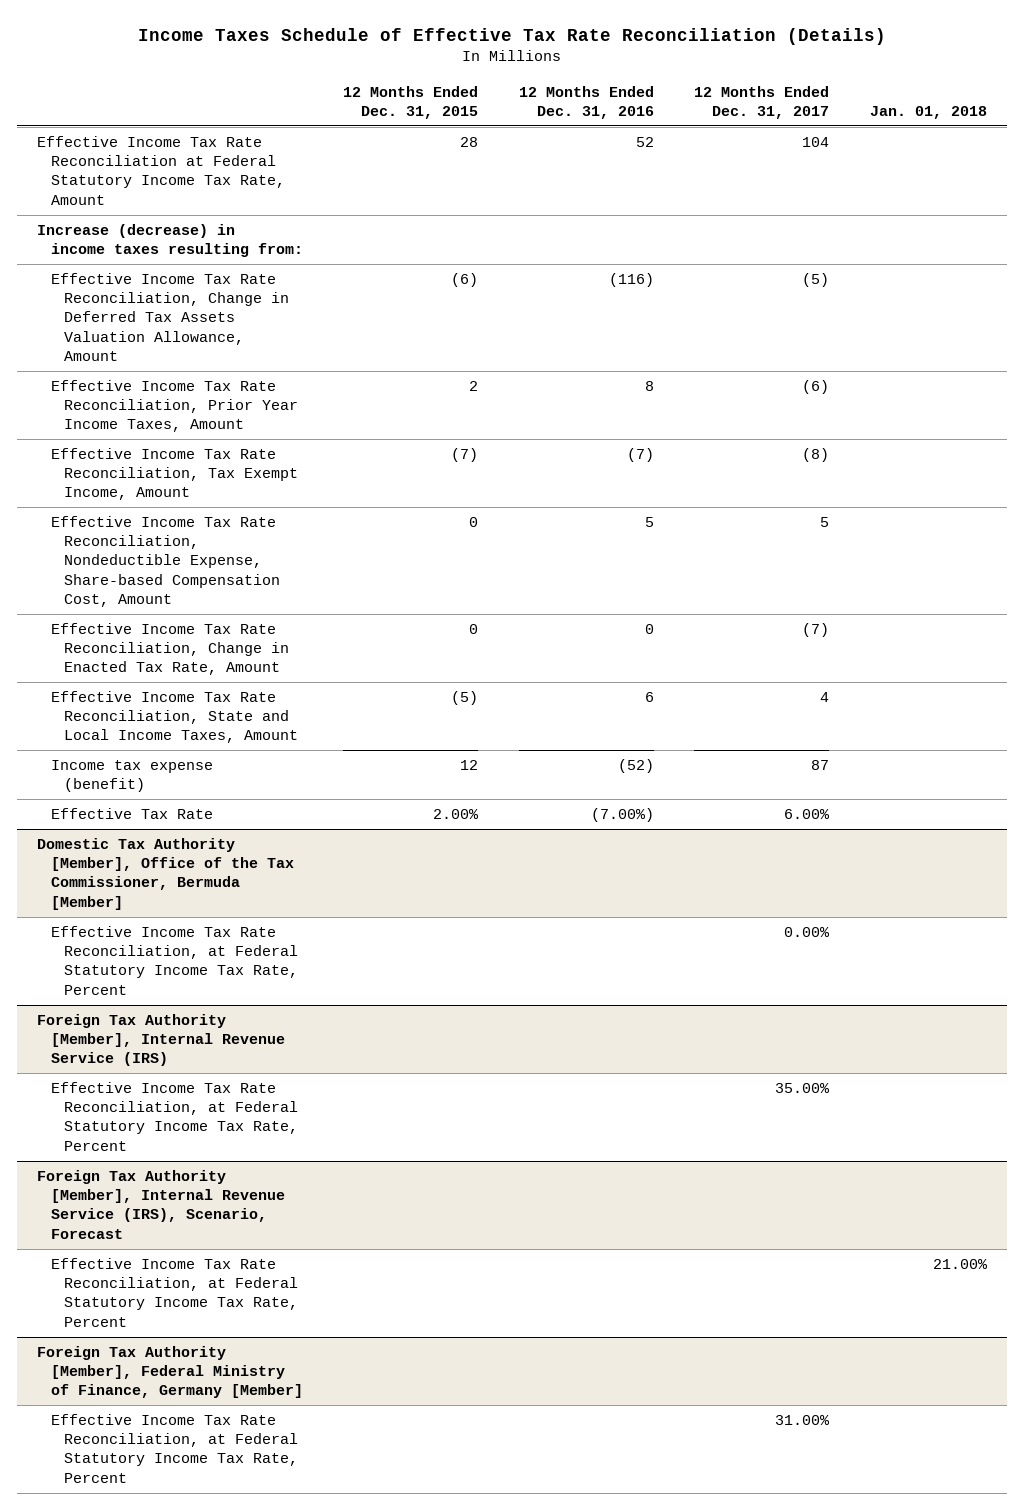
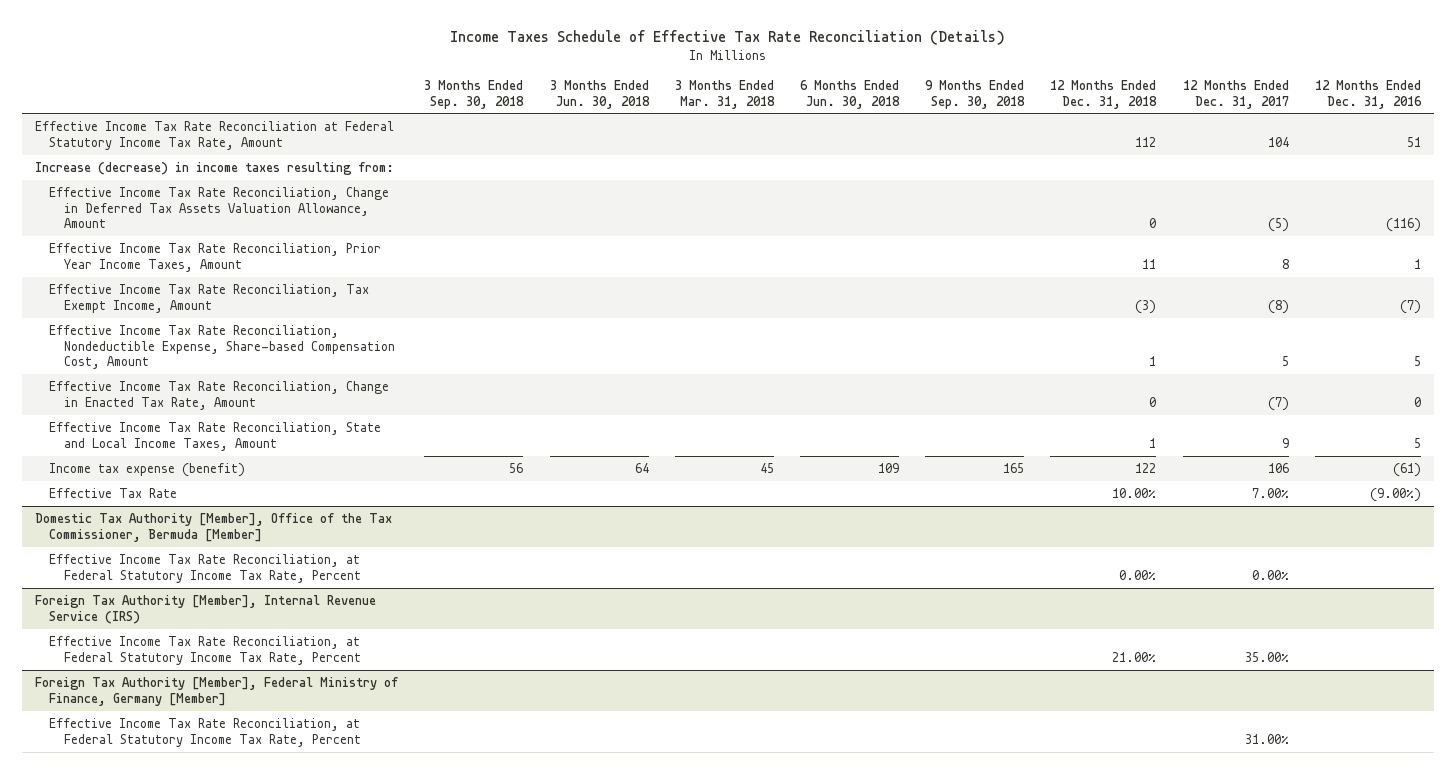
[343,85,479,119] 12 Months Ended Dec. 31, 2015 -> none
[870,105,988,119] Jan. 01, 2018 -> none
none -> [424,79,525,109] 3 Months Ended Sep. 30, 2018
none -> [549,79,650,109] 3 Months Ended Jun. 30, 2018
none -> [674,79,775,109] 3 Months Ended Mar. 31, 2018
none -> [800,79,901,109] 6 Months Ended Jun. 30, 2018
none -> [925,79,1026,109] 9 Months Ended Sep. 30, 2018
none -> [1050,79,1158,109] 12 Months Ended Dec. 31, 2018
[635,137,654,148] 52 -> [1406,136,1421,147] 51
[644,381,654,392] 8 -> [1413,258,1421,269] 1
[802,380,830,395] (6) -> [1281,258,1289,269] 8
[644,692,654,703] 6 -> [1413,437,1421,448] 5
[820,692,830,703] 4 -> [1281,437,1289,448] 9
[617,759,654,774] (52) -> [1392,462,1421,477] (61)
[811,760,830,771] 87 -> [1267,462,1289,473] 106
[590,808,654,823] (7.00%) -> [1369,487,1421,502] (9.00%)
[784,809,831,820] 6.00% -> [1251,487,1289,498] 7.00%
[37,1170,285,1239] Foreign Tax Authority [Member], Internal Revenue Service (IRS), Scenario, Forecast -> none
[50,1258,298,1327] Effective Income Tax Rate Reconciliation, at Federal Statutory Income Tax Rate, Percent -> none

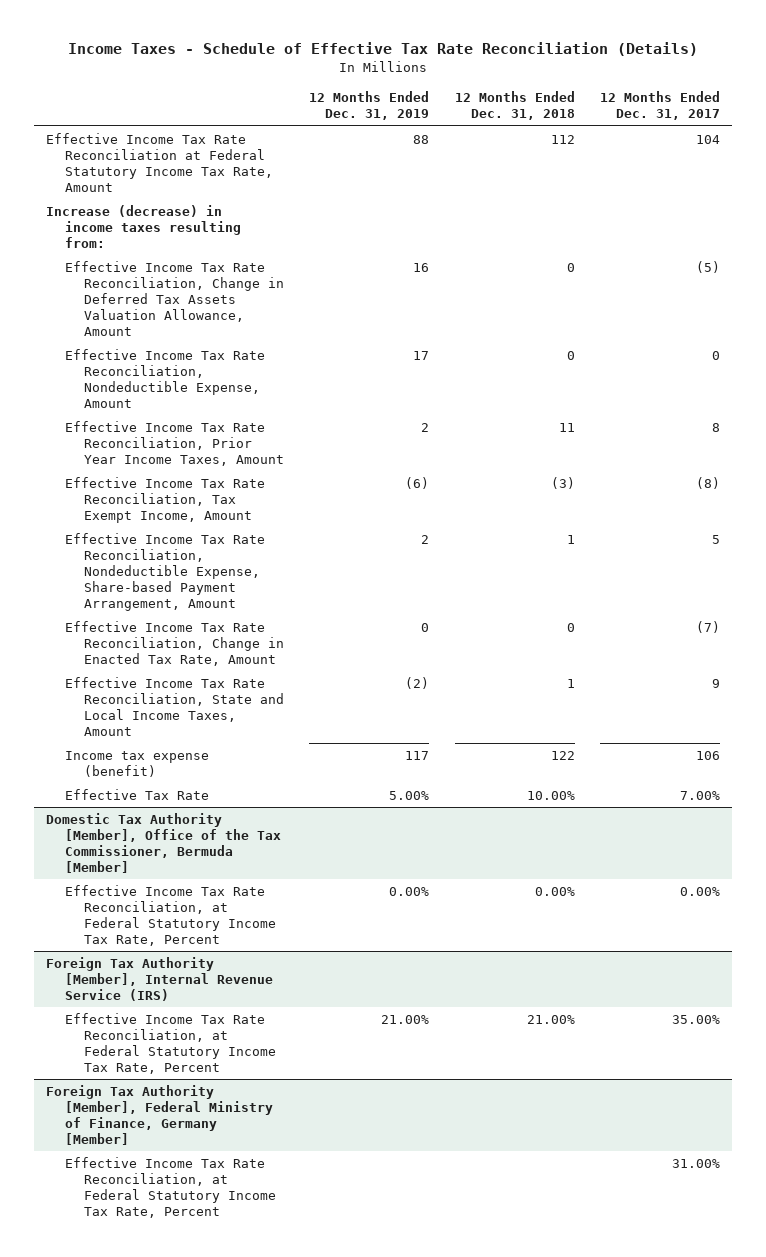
[450,30,1006,46] Income Taxes Schedule of Effective Tax Rate Reconciliation (Details) -> [67,42,698,57] Income Taxes - Schedule of Effective Tax Rate Reconciliation (Details)
[424,79,525,109] 3 Months Ended Sep. 30, 2018 -> none
[549,79,650,109] 3 Months Ended Jun. 30, 2018 -> none
[674,79,775,109] 3 Months Ended Mar. 31, 2018 -> none
[800,79,901,109] 6 Months Ended Jun. 30, 2018 -> none
[925,79,1026,109] 9 Months Ended Sep. 30, 2018 -> none
[1314,79,1422,109] 12 Months Ended Dec. 31, 2016 -> none
none -> [309,91,430,121] 12 Months Ended Dec. 31, 2019
none -> [65,348,266,409] Effective Income Tax Rate Reconciliation, Nondeductible Expense, Amount
[49,324,395,370] Effective Income Tax Rate Reconciliation, Nondeductible Expense, Share-based Compensation Cost, Amount -> [65,532,266,612] Effective Income Tax Rate Reconciliation, Nondeductible Expense, Share-based Payment Arrangement, Amount

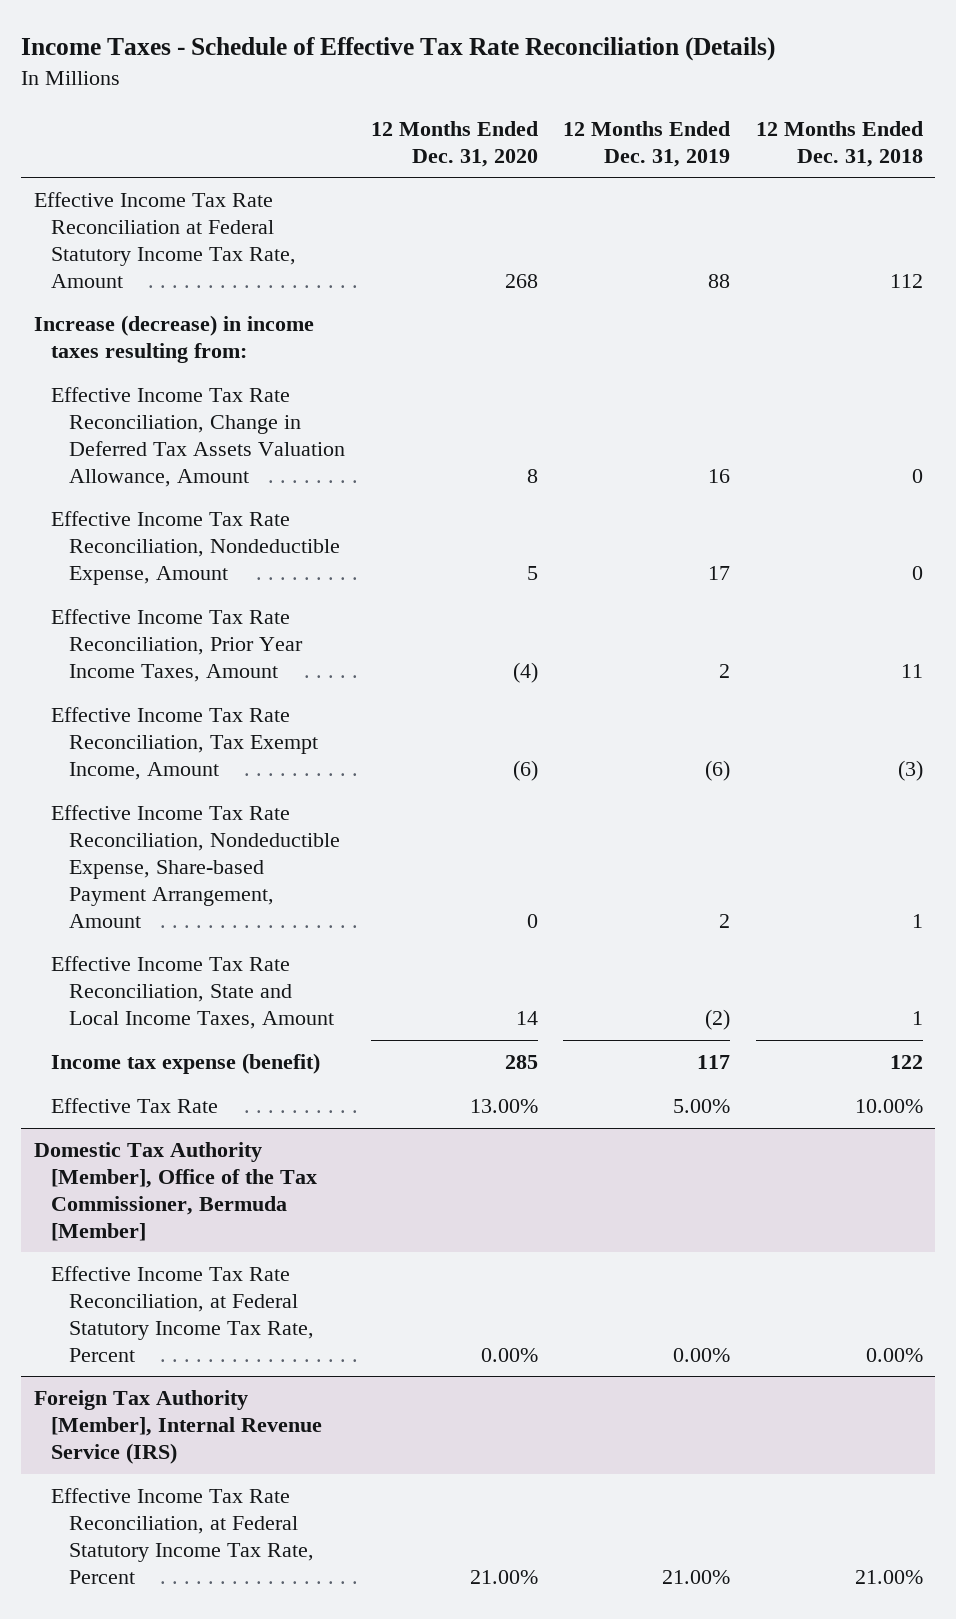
[599,91,720,121] 12 Months Ended Dec. 31, 2017 -> none
none -> [370,120,538,167] 12 Months Ended Dec. 31, 2020
[65,620,285,667] Effective Income Tax Rate Reconciliation, Change in Enacted Tax Rate, Amount -> none
[46,1084,274,1146] Foreign Tax Authority [Member], Federal Ministry of Finance, Germany [Member] -> none
[65,1156,277,1219] Effective Income Tax Rate Reconciliation, at Federal Statutory Income Tax Rate, Percent -> none

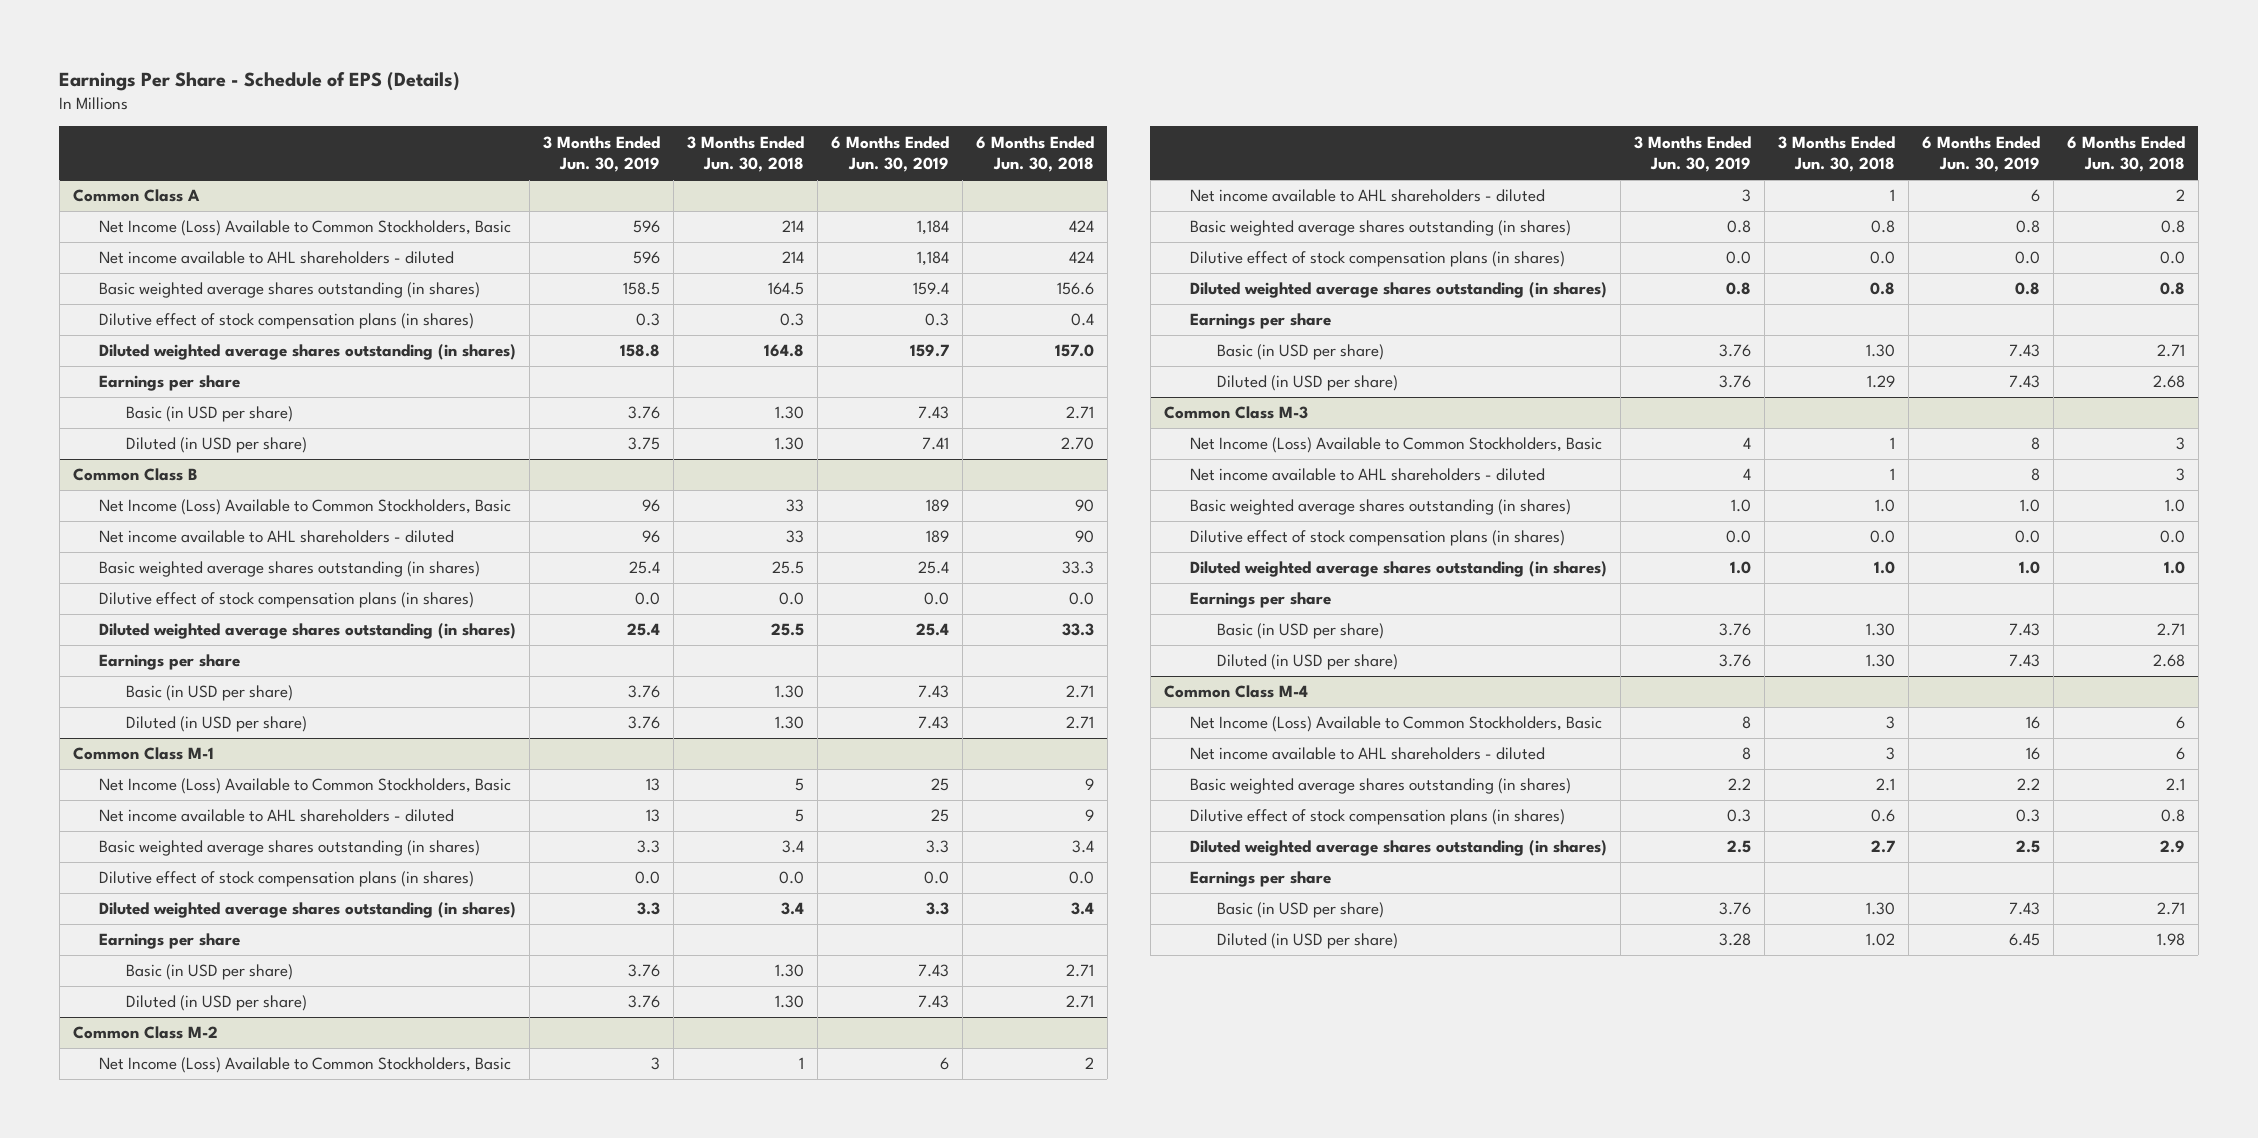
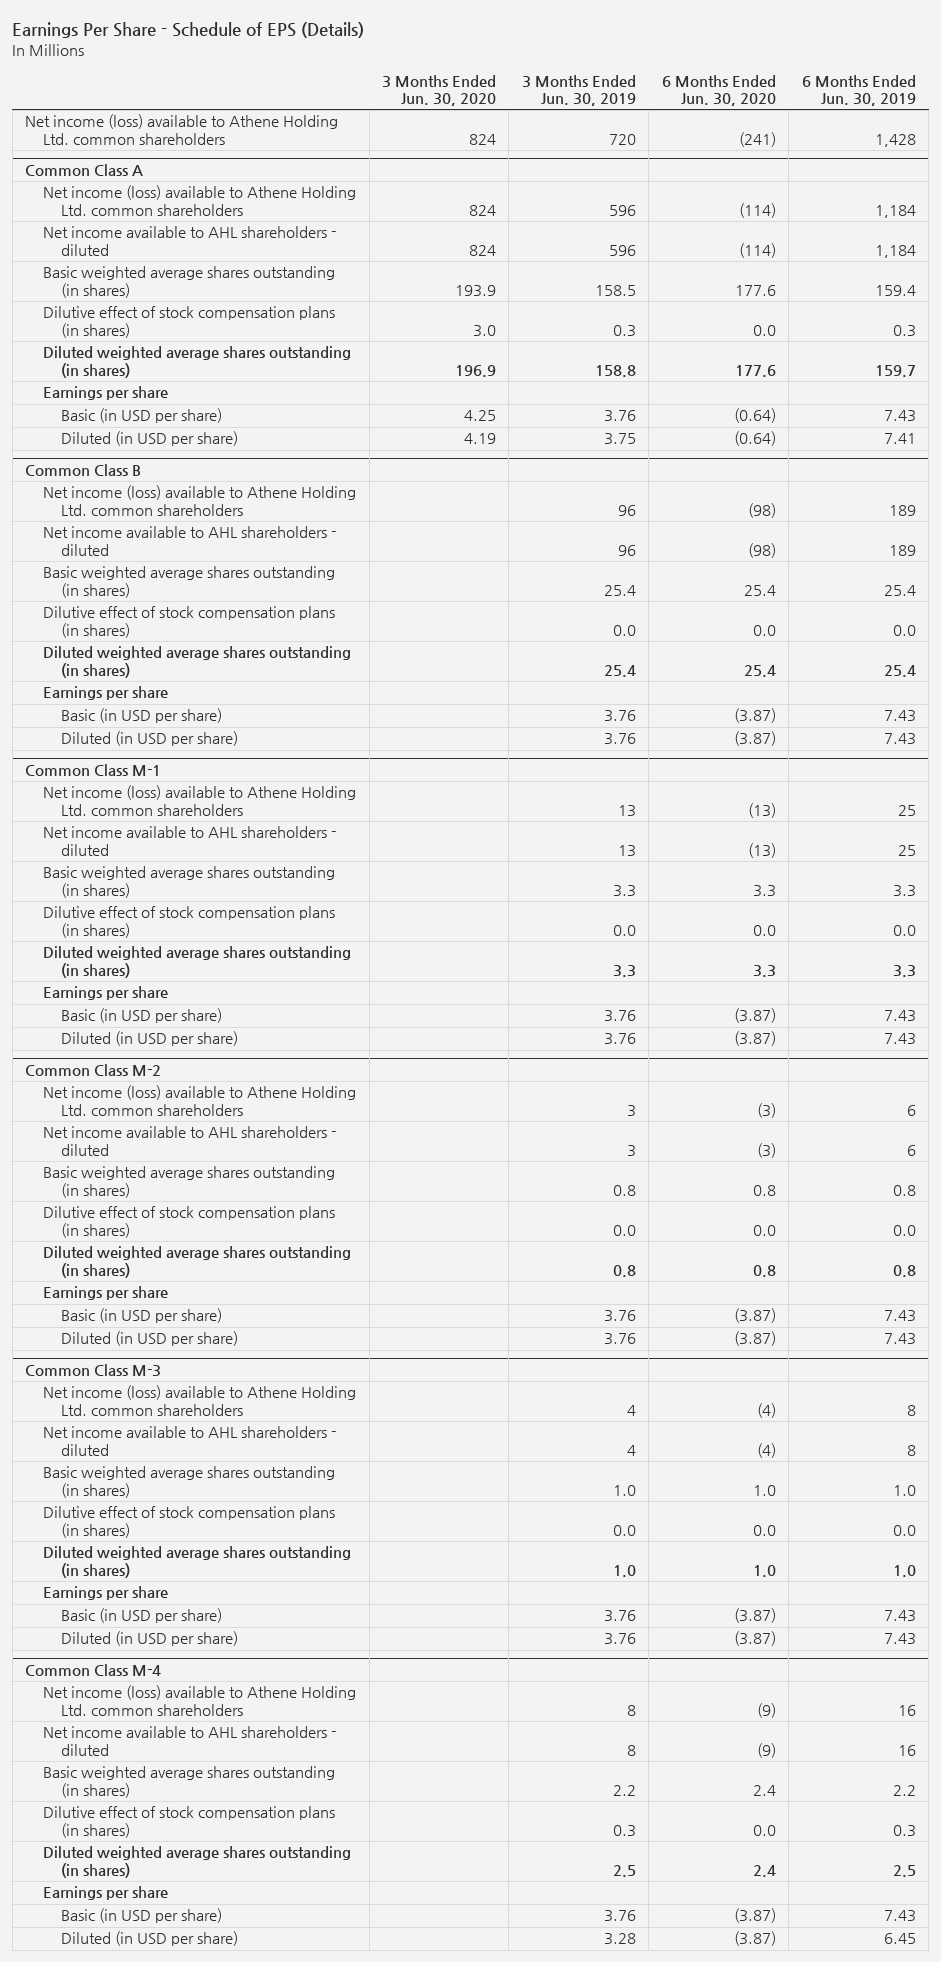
[687,135,805,173] 3 Months Ended Jun. 30, 2018 -> none
[975,135,1094,173] 6 Months Ended Jun. 30, 2018 -> none
none -> [382,74,497,107] 3 Months Ended Jun. 30, 2020
none -> [661,74,776,107] 6 Months Ended Jun. 30, 2020
none -> [24,114,338,145] Net income (loss) available to Athene Holding Ltd. common shareholders
[99,220,512,237] Net Income (Loss) Available to Common Stockholders, Basic -> [43,185,357,216] Net income (loss) available to Athene Holding Ltd. common shareholders
[99,499,512,516] Net Income (Loss) Available to Common Stockholders, Basic -> [43,485,357,516] Net income (loss) available to Athene Holding Ltd. common shareholders
[99,778,512,795] Net Income (Loss) Available to Common Stockholders, Basic -> [43,785,357,816] Net income (loss) available to Athene Holding Ltd. common shareholders
[99,1057,512,1074] Net Income (Loss) Available to Common Stockholders, Basic -> [43,1085,357,1116] Net income (loss) available to Athene Holding Ltd. common shareholders
[1190,437,1603,454] Net Income (Loss) Available to Common Stockholders, Basic -> [43,1385,357,1416] Net income (loss) available to Athene Holding Ltd. common shareholders
[1190,716,1603,733] Net Income (Loss) Available to Common Stockholders, Basic -> [43,1685,357,1716] Net income (loss) available to Athene Holding Ltd. common shareholders

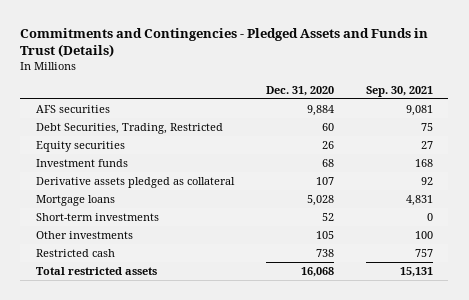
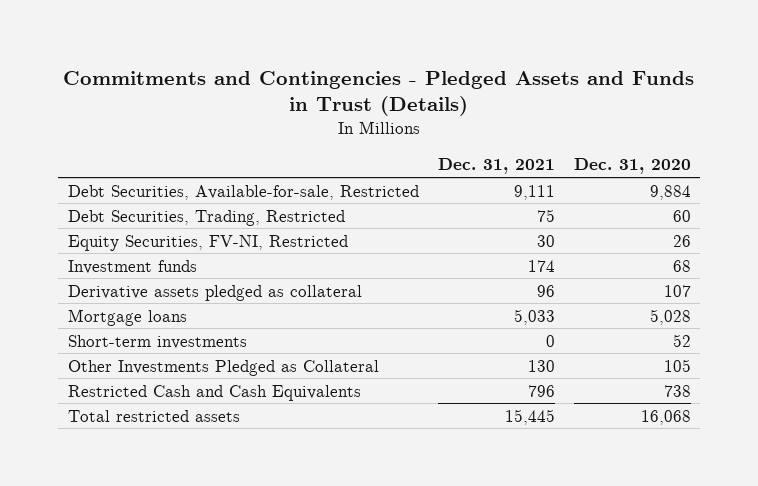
[365,86,433,98] Sep. 30, 2021 -> none
none -> [437,158,555,175] Dec. 31, 2021
[35,104,110,113] AFS securities -> [67,184,419,200] Debt Securities, Available-for-sale, Restricted
[35,140,125,152] Equity securities -> [67,234,348,251] Equity Securities, FV-NI, Restricted
[35,230,133,239] Other investments -> [67,359,379,376] Other Investments Pledged as Collateral
[35,248,115,257] Restricted cash -> [67,384,361,401] Restricted Cash and Cash Equivalents

